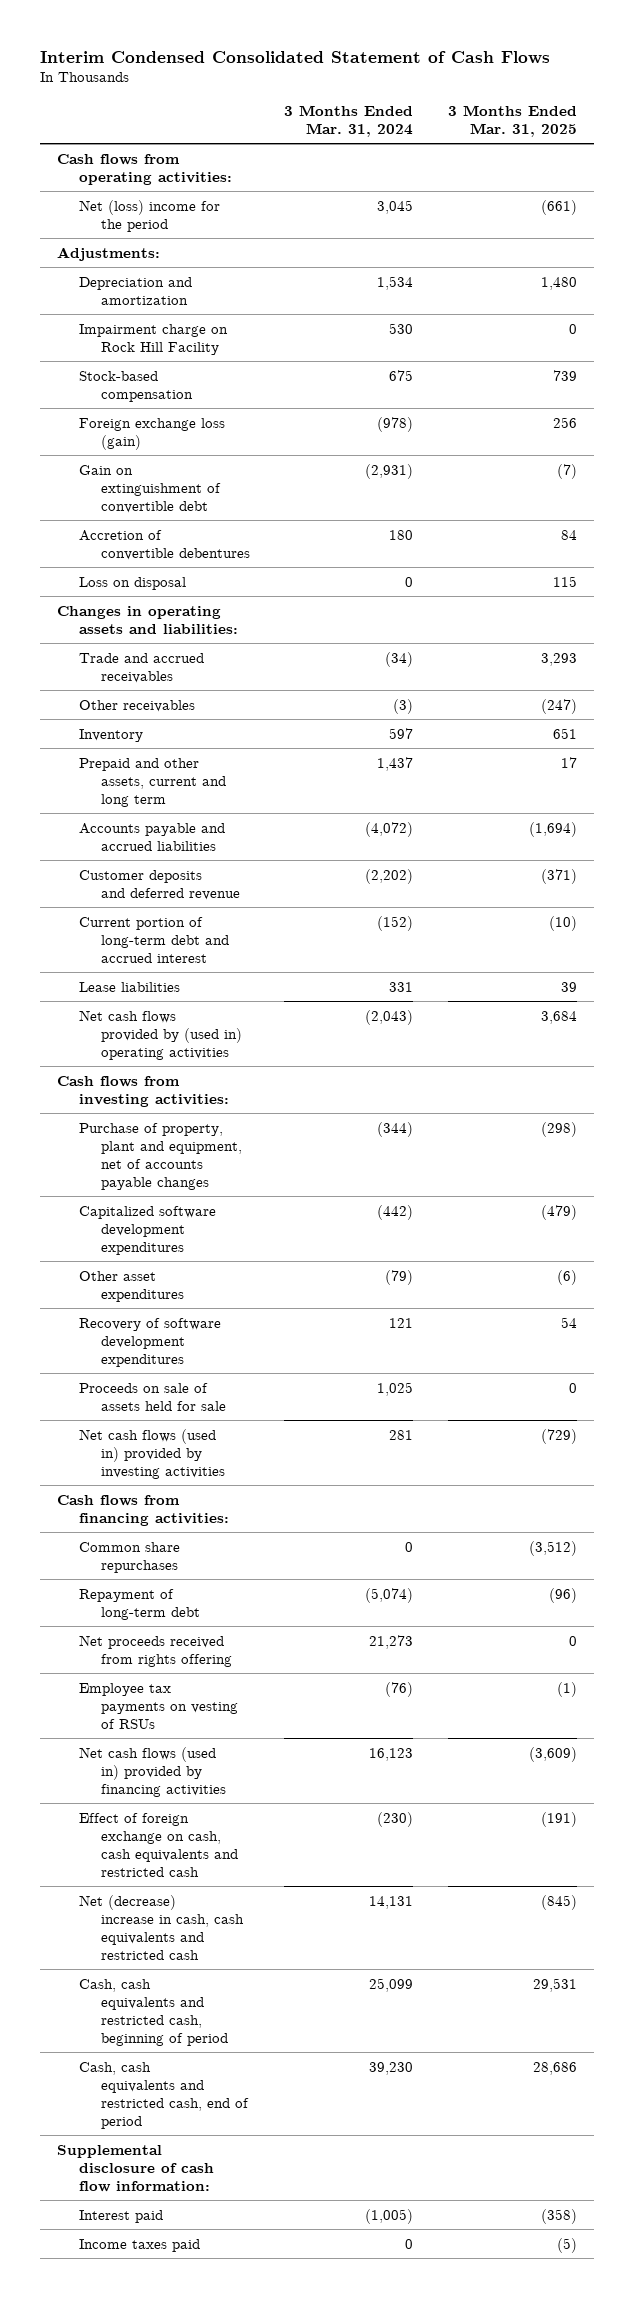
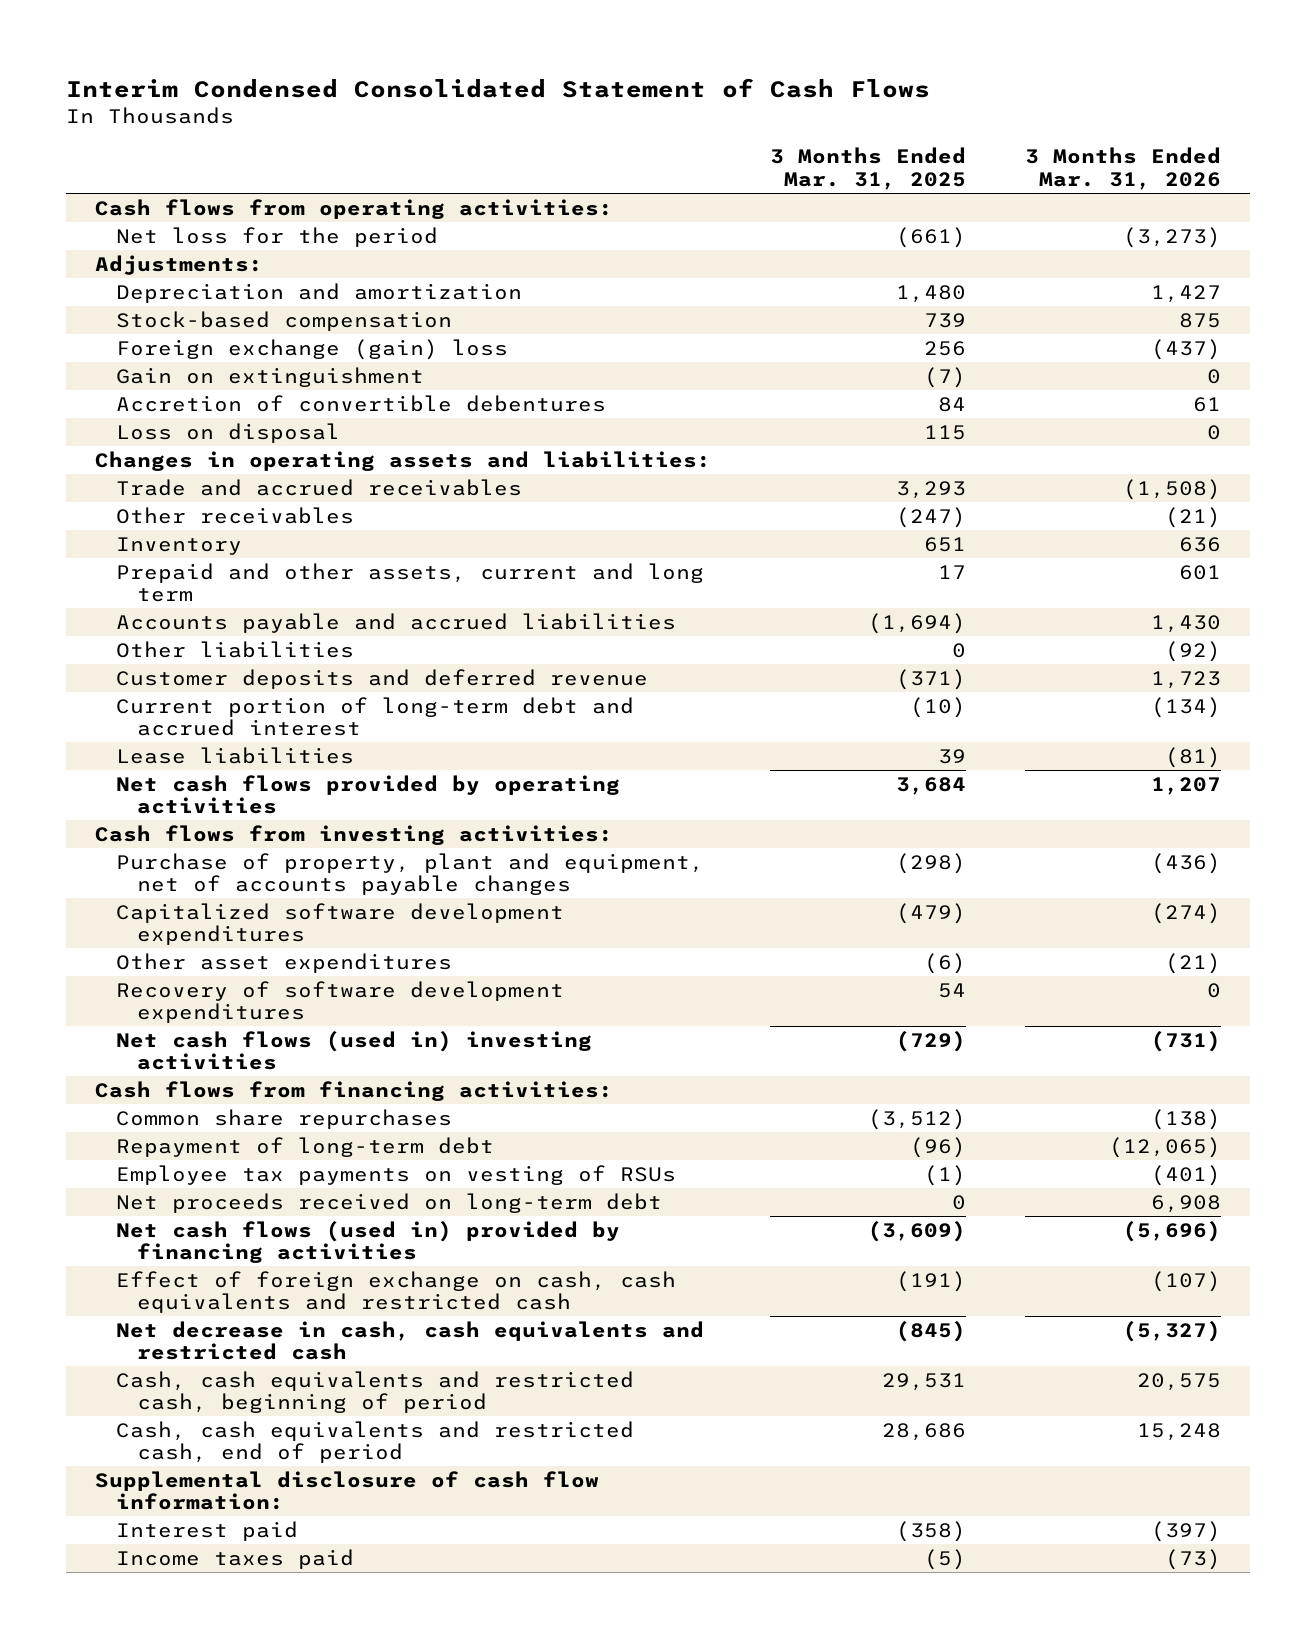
[284,104,414,137] 3 Months Ended Mar. 31, 2024 -> none
none -> [1025,147,1222,191] 3 Months Ended Mar. 31, 2026
[79,199,221,232] Net (loss) income for the period -> [116,226,439,247] Net loss for the period
[79,323,229,355] Impairment charge on Rock Hill Facility -> none
[79,417,226,450] Foreign exchange loss (gain) -> [116,338,509,360] Foreign exchange (gain) loss
[79,464,222,513] Gain on extinguishment of convertible debt -> [116,366,425,387] Gain on extinguishment
none -> [116,640,355,658] Other liabilities
[79,1009,243,1060] Net cash flows provided by (used in) operating activities -> [116,774,621,815] Net cash flows provided by operating activities
[79,1382,227,1411] Proceeds on sale of assets held for sale -> none
[79,1428,226,1479] Net cash flows (used in) provided by investing activities -> [116,1030,593,1071] Net cash flows (used in) investing activities
[79,1634,233,1667] Net proceeds received from rights offering -> none
none -> [116,1192,663,1213] Net proceeds received on long-term debt
[79,1894,245,1960] Net (decrease) increase in cash, cash equivalents and restricted cash -> [116,1320,705,1361] Net decrease in cash, cash equivalents and restricted cash

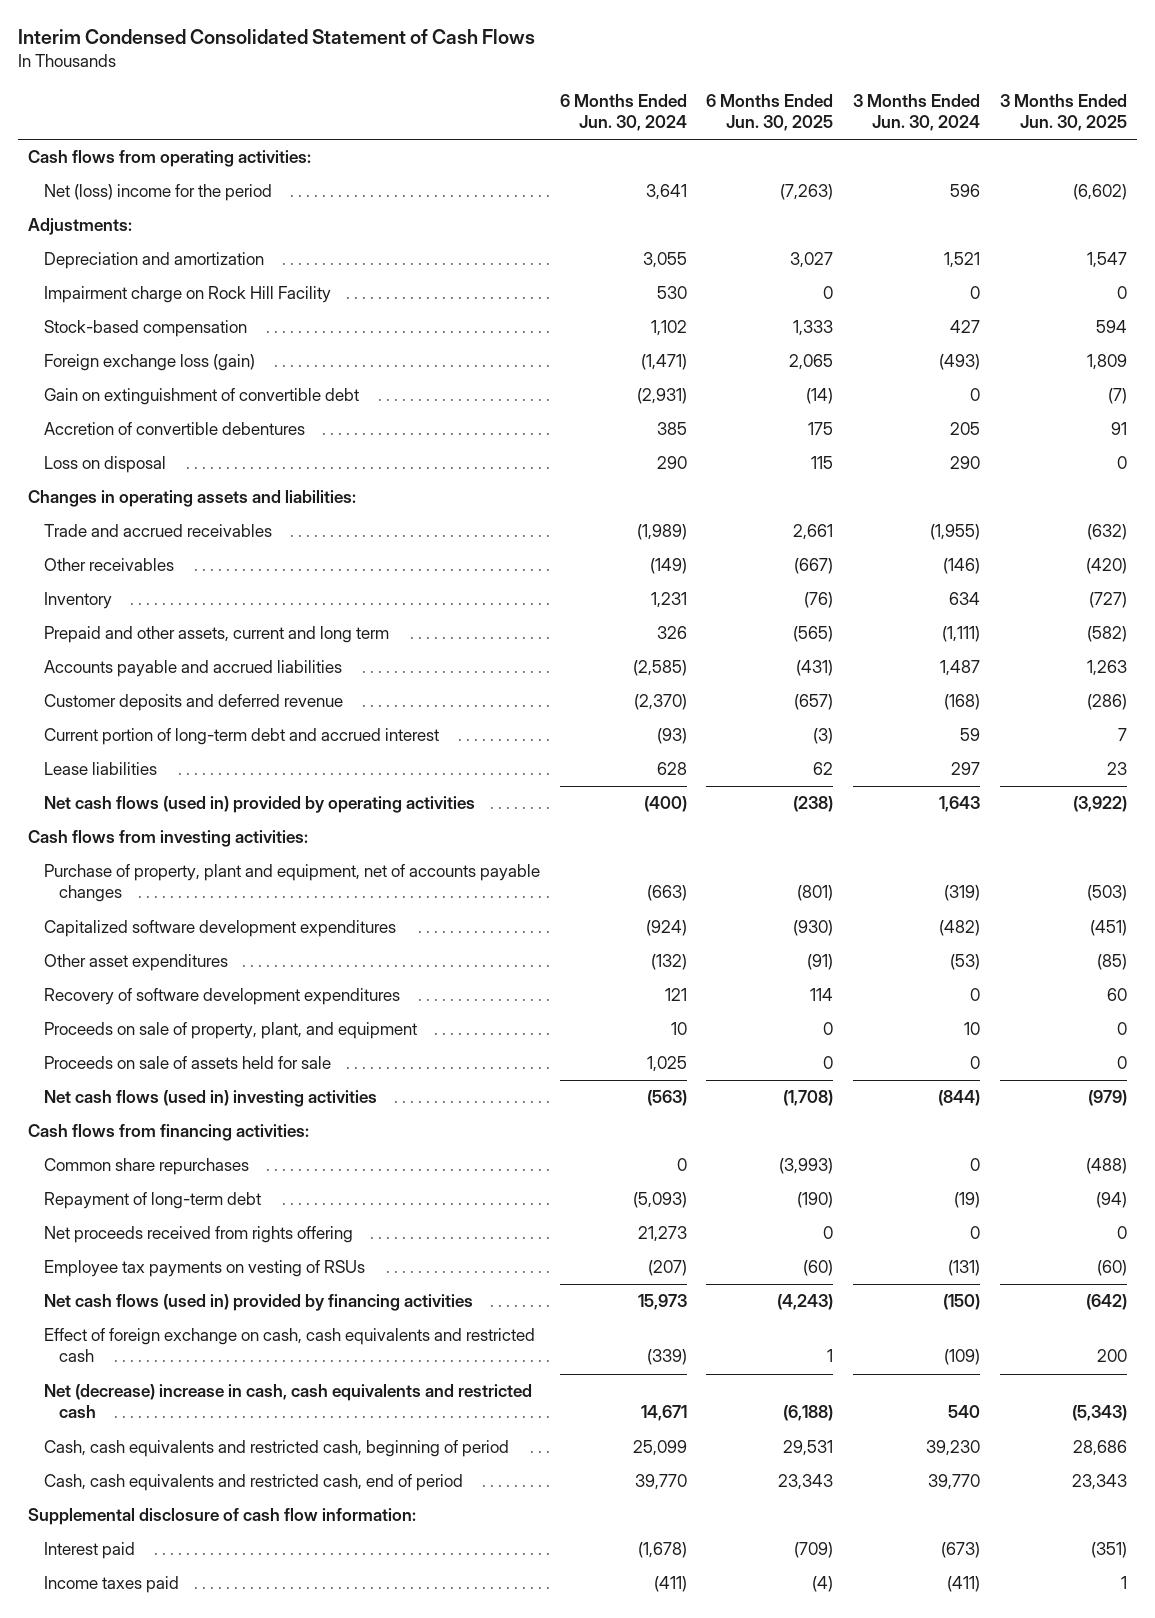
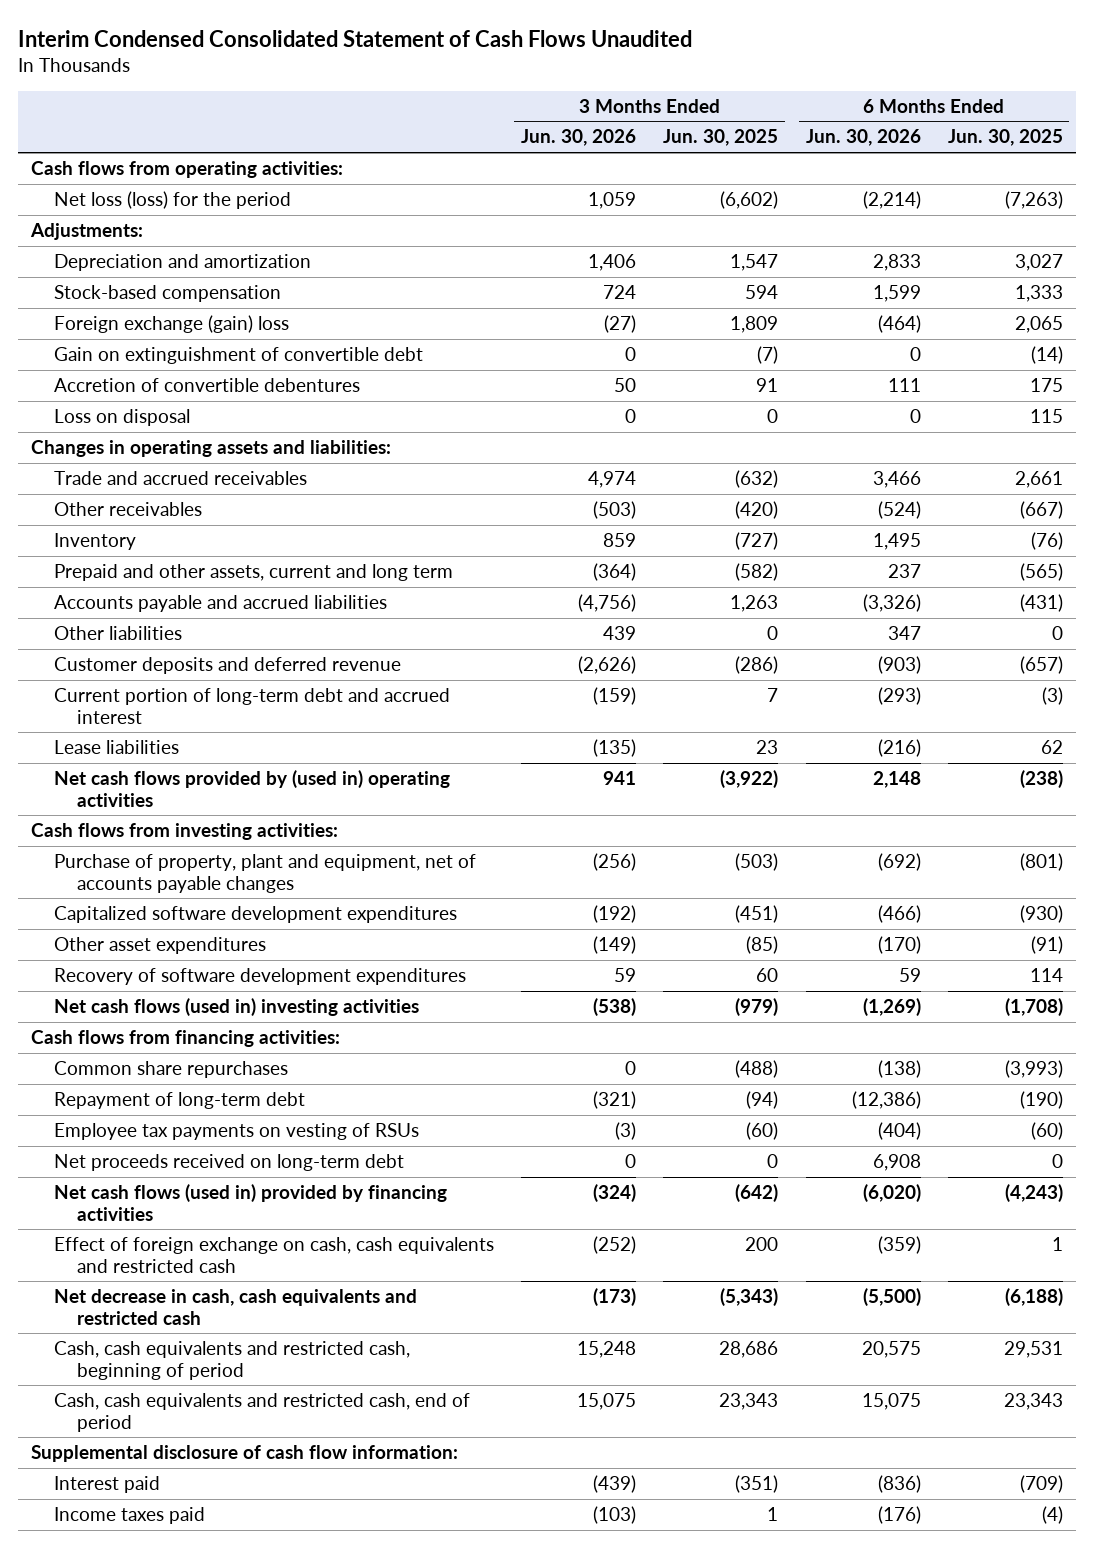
[18,29,536,45] Interim Condensed Consolidated Statement of Cash Flows -> [17,29,692,47] Interim Condensed Consolidated Statement of Cash Flows Unaudited
[559,94,687,132] 6 Months Ended Jun. 30, 2024 -> none
[853,94,981,132] 3 Months Ended Jun. 30, 2024 -> none
none -> [521,129,637,147] Jun. 30, 2026
none -> [805,129,921,147] Jun. 30, 2026
[43,184,272,202] Net (loss) income for the period -> [54,191,292,210] Net loss (loss) for the period
[43,286,331,304] Impairment charge on Rock Hill Facility -> none
[43,354,255,372] Foreign exchange loss (gain) -> [54,315,290,334] Foreign exchange (gain) loss
none -> [54,626,183,641] Other liabilities
[43,796,475,814] Net cash flows (used in) provided by operating activities -> [54,770,451,807] Net cash flows provided by (used in) operating activities
[43,1022,417,1040] Proceeds on sale of property, plant, and equipment -> none
[43,1056,331,1070] Proceeds on sale of assets held for sale -> none
[43,1226,353,1244] Net proceeds received from rights offering -> none
none -> [54,1154,405,1172] Net proceeds received on long-term debt
[43,1384,532,1419] Net (decrease) increase in cash, cash equivalents and restricted cash -> [54,1289,418,1325] Net decrease in cash, cash equivalents and restricted cash

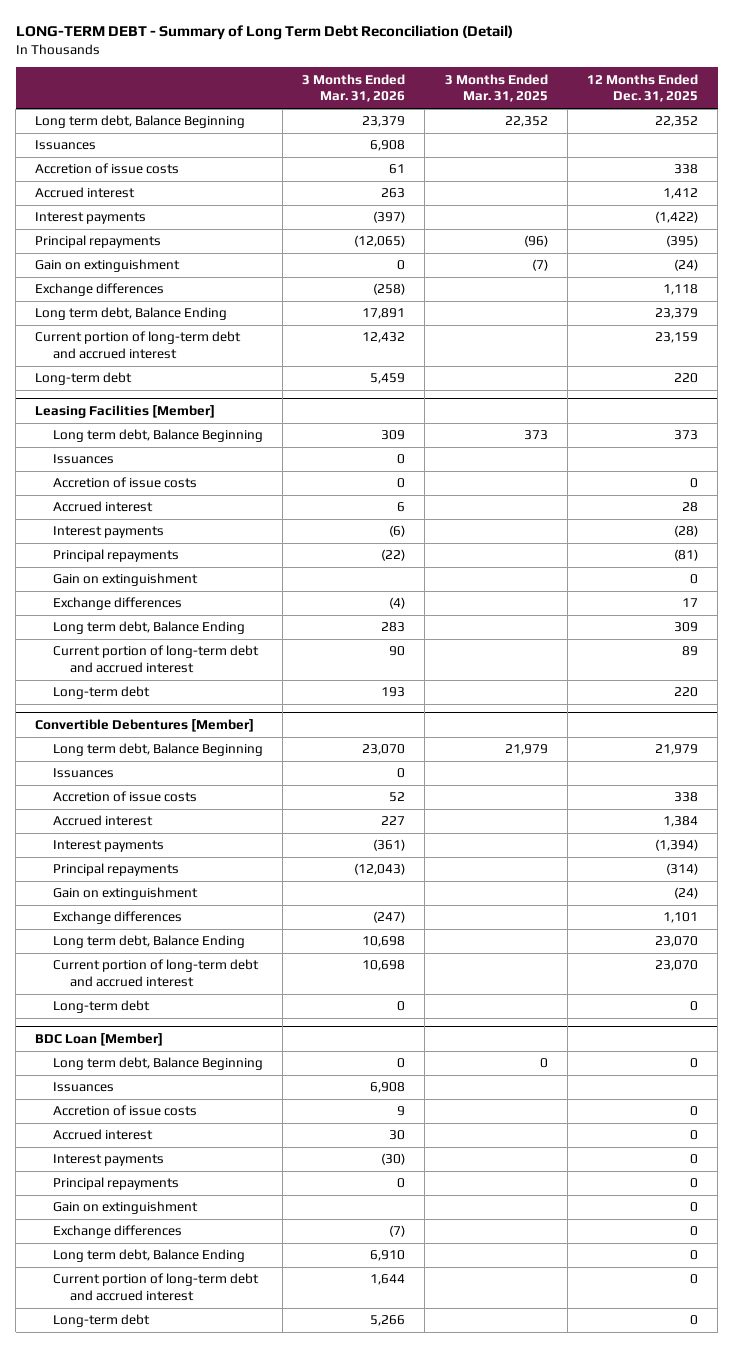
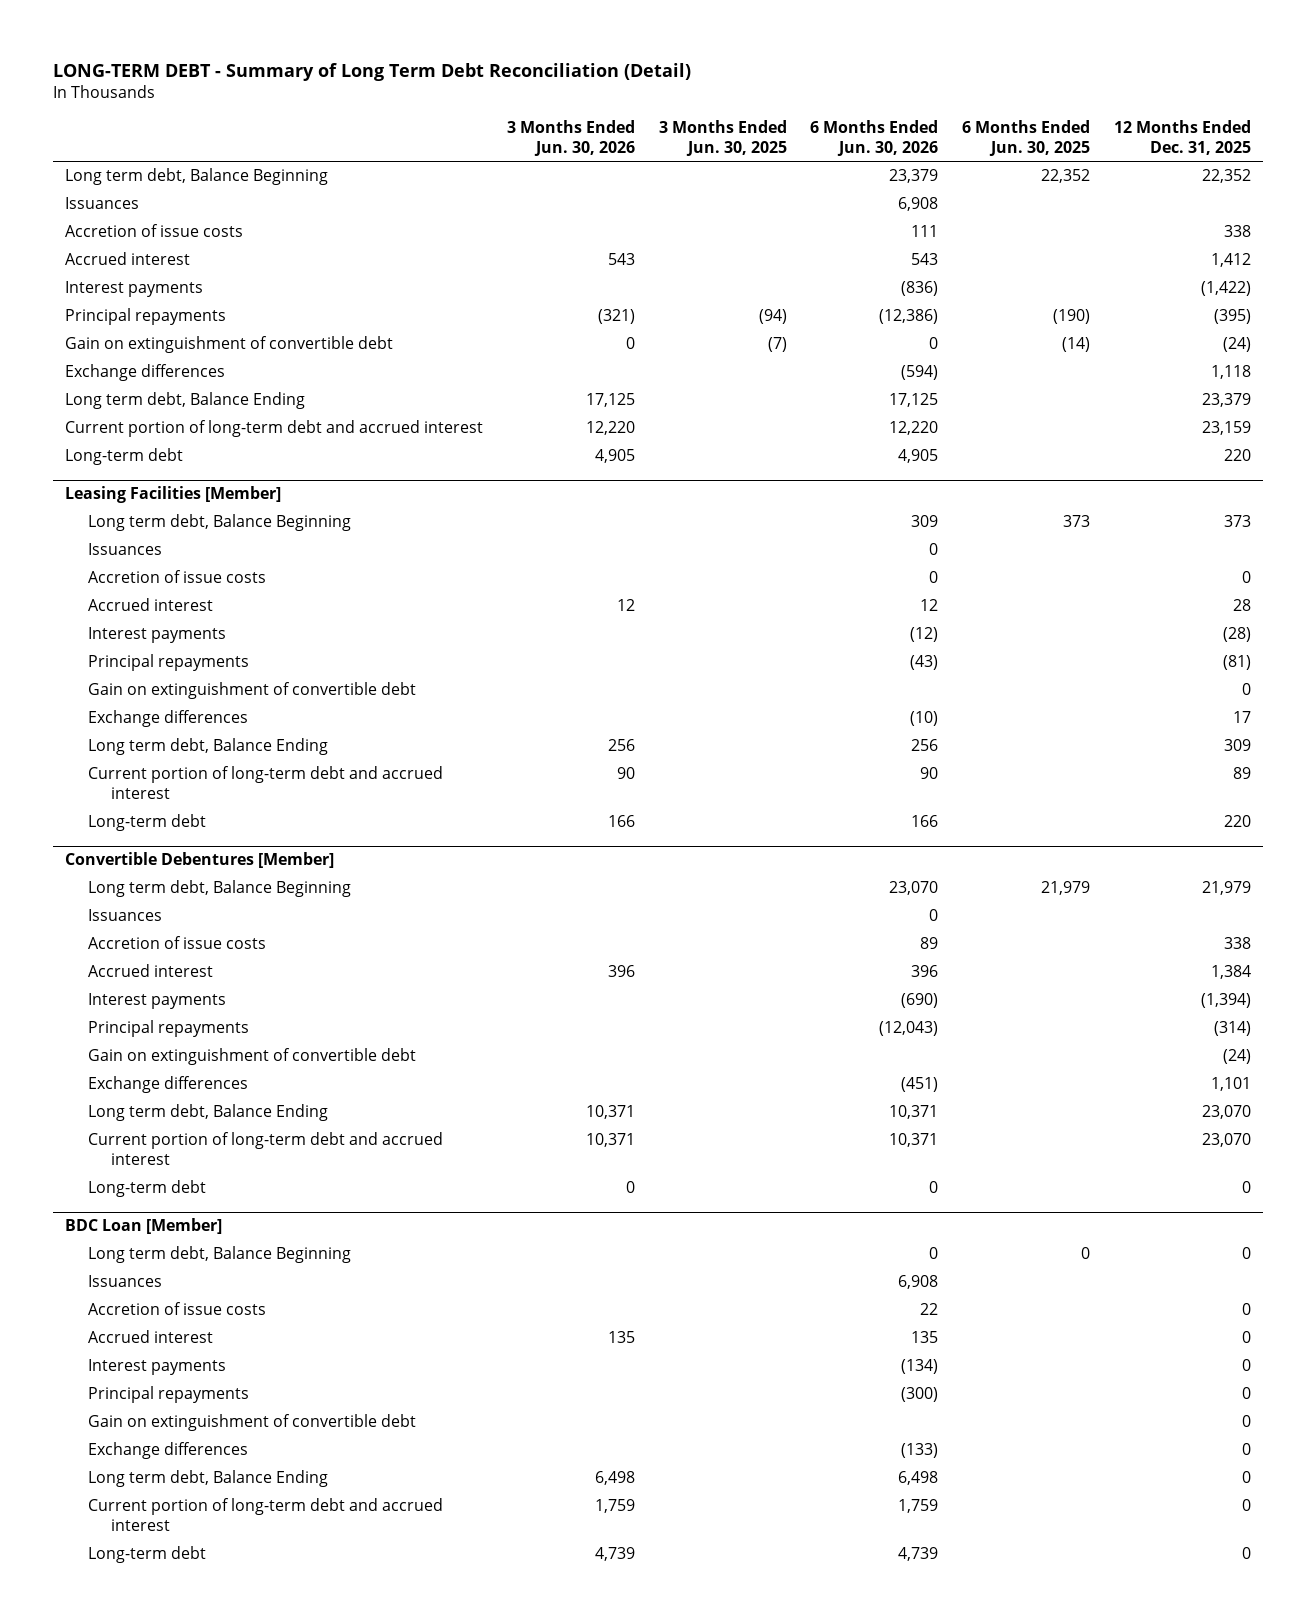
[302,73,406,103] 3 Months Ended Mar. 31, 2026 -> none
[444,73,548,103] 3 Months Ended Mar. 31, 2025 -> none
none -> [506,119,635,156] 3 Months Ended Jun. 30, 2026
none -> [658,119,787,156] 3 Months Ended Jun. 30, 2025
none -> [810,119,939,156] 6 Months Ended Jun. 30, 2026
none -> [962,119,1091,156] 6 Months Ended Jun. 30, 2025
[35,259,181,273] Gain on extinguishment -> [64,336,393,354] Gain on extinguishment of convertible debt
[52,573,198,587] Gain on extinguishment -> [87,682,416,700] Gain on extinguishment of convertible debt
[52,887,198,901] Gain on extinguishment -> [87,1048,416,1066] Gain on extinguishment of convertible debt
[52,1201,198,1215] Gain on extinguishment -> [87,1414,416,1432] Gain on extinguishment of convertible debt

